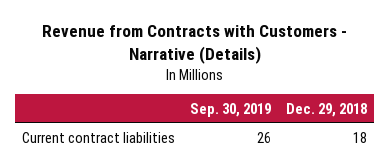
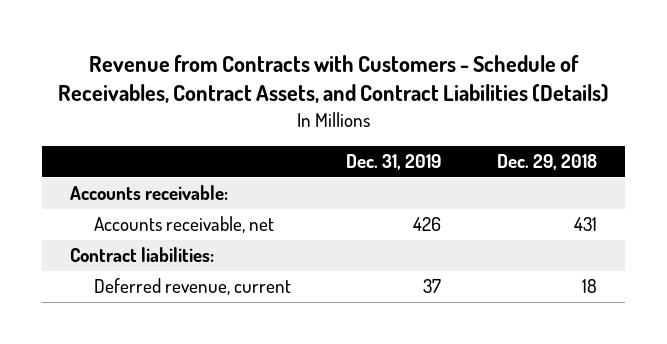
[41,25,347,65] Revenue from Contracts with Customers - Narrative (Details) -> [57,54,609,105] Revenue from Contracts with Customers - Schedule of Receivables, Contract Assets, and Contract Liabilities (Details)
[190,102,272,117] Sep. 30, 2019 -> none
none -> [346,154,442,171] Dec. 31, 2019
none -> [70,185,229,201] Accounts receivable:
none -> [93,216,274,234] Accounts receivable, net
none -> [70,247,215,263] Contract liabilities:
[22,132,176,144] Current contract liabilities -> [93,278,291,296] Deferred revenue, current

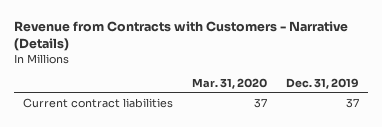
[57,54,609,105] Revenue from Contracts with Customers - Schedule of Receivables, Contract Assets, and Contract Liabilities (Details) -> [13,21,348,52] Revenue from Contracts with Customers - Narrative (Details)
[497,154,598,171] Dec. 29, 2018 -> none
none -> [192,78,268,90] Mar. 31, 2020
[70,185,229,201] Accounts receivable: -> none
[93,216,274,234] Accounts receivable, net -> none
[70,247,215,263] Contract liabilities: -> none
[93,278,291,296] Deferred revenue, current -> [23,98,174,109] Current contract liabilities

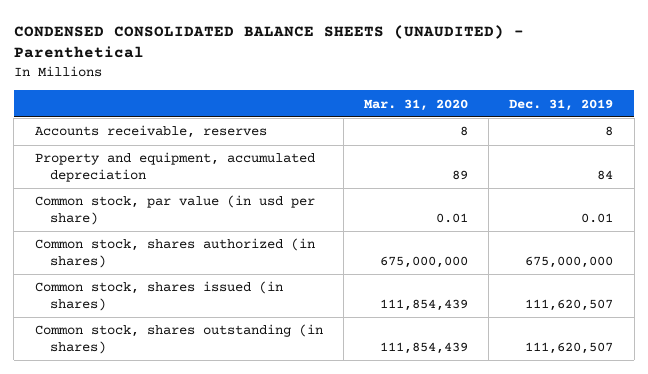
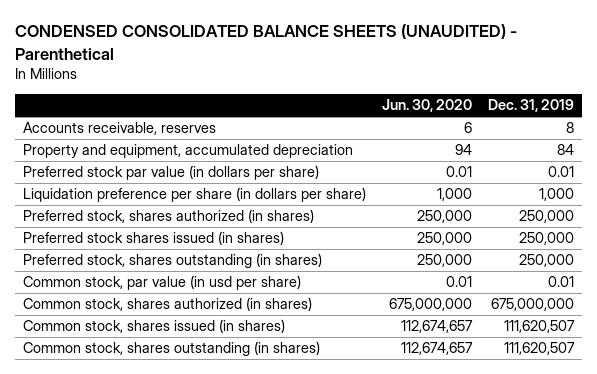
[364,98,469,111] Mar. 31, 2020 -> none
none -> [381,99,472,113] Jun. 30, 2020
none -> [22,165,319,181] Preferred stock par value (in dollars per share)
none -> [22,187,366,203] Liquidation preference per share (in dollars per share)
none -> [22,209,314,224] Preferred stock, shares authorized (in shares)
none -> [22,231,284,246] Preferred stock shares issued (in shares)
none -> [22,253,322,269] Preferred stock, shares outstanding (in shares)

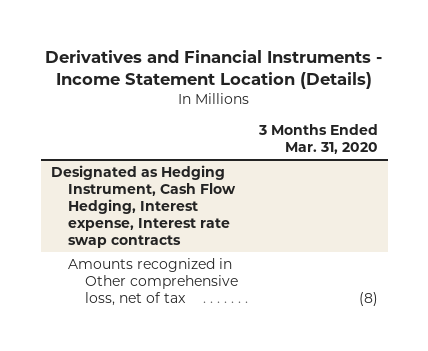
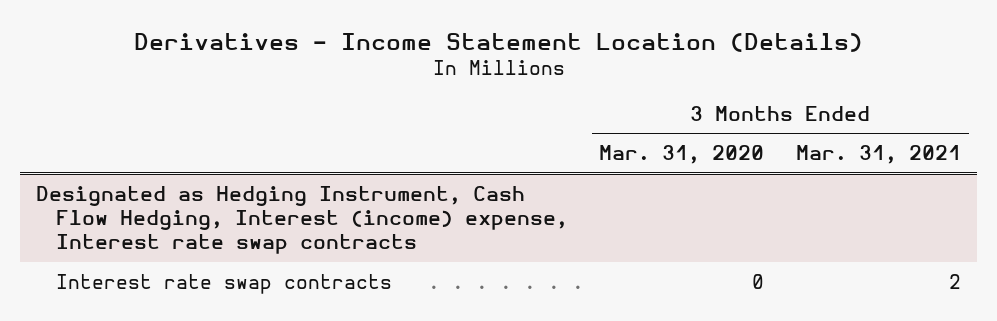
[45,49,383,89] Derivatives and Financial Instruments - Income Statement Location (Details) -> [133,32,863,52] Derivatives - Income Statement Location (Details)
none -> [795,145,961,165] Mar. 31, 2021
[67,257,239,306] Amounts recognized in Other comprehensive loss, net of tax -> none
[50,164,236,249] Designated as Hedging Instrument, Cash Flow Hedging, Interest expense, Interest rate swap contracts -> [36,185,568,255] Designated as Hedging Instrument, Cash Flow Hedging, Interest (income) expense, Interest rate swap contracts
none -> [55,273,392,294] Interest rate swap contracts

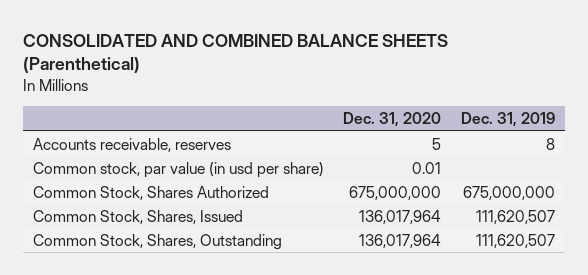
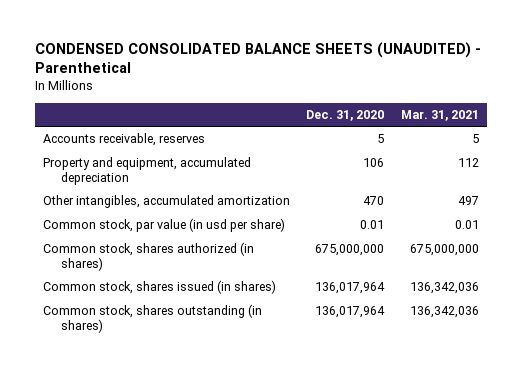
[22,33,448,74] CONSOLIDATED AND COMBINED BALANCE SHEETS (Parenthetical) -> [34,42,481,74] CONDENSED CONSOLIDATED BALANCE SHEETS (UNAUDITED) - Parenthetical
[461,112,556,128] Dec. 31, 2019 -> none
none -> [400,110,479,122] Mar. 31, 2021
none -> [42,157,251,185] Property and equipment, accumulated depreciation
none -> [42,195,290,209] Other intangibles, accumulated amortization
[32,185,269,200] Common Stock, Shares Authorized -> [42,242,254,271] Common stock, shares authorized (in shares)
[32,209,243,224] Common Stock, Shares, Issued -> [42,280,276,295] Common stock, shares issued (in shares)
[32,233,282,250] Common Stock, Shares, Outstanding -> [42,304,262,333] Common stock, shares outstanding (in shares)

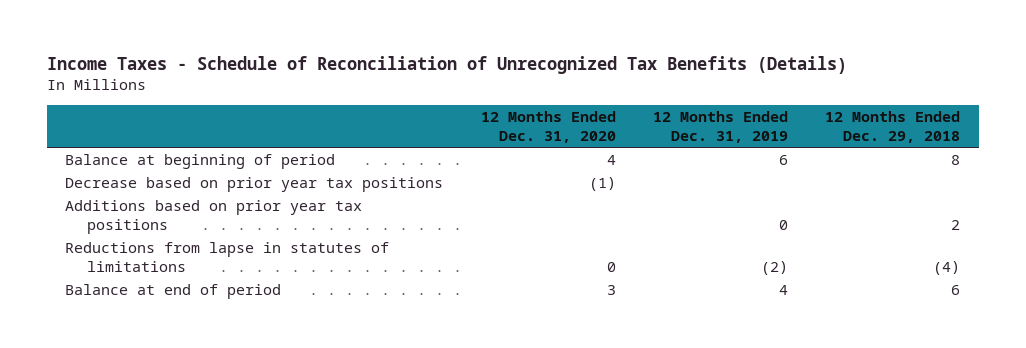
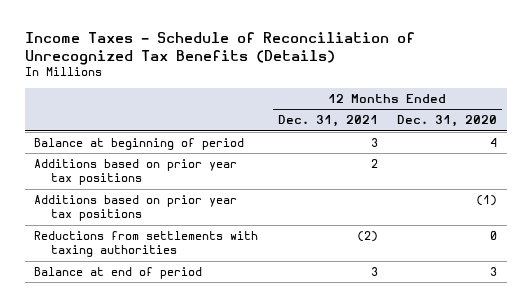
[652,110,788,144] 12 Months Ended Dec. 31, 2019 -> none
[825,110,961,144] 12 Months Ended Dec. 29, 2018 -> none
none -> [277,115,378,128] Dec. 31, 2021
[65,176,444,192] Decrease based on prior year tax positions -> none
[65,241,390,273] Reductions from lapse in statutes of limitations -> none
none -> [34,195,238,222] Additions based on prior year tax positions
none -> [34,231,259,258] Reductions from settlements with taxing authorities

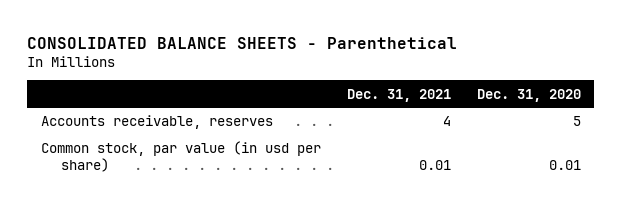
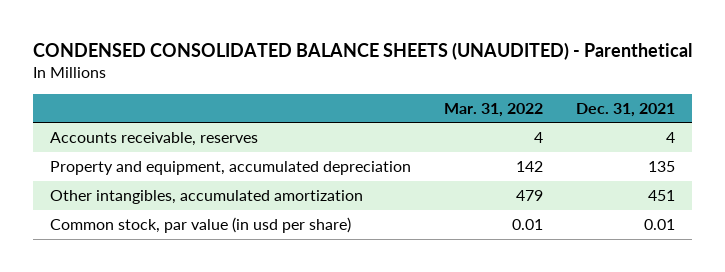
[27,36,458,49] CONSOLIDATED BALANCE SHEETS - Parenthetical -> [33,42,693,61] CONDENSED CONSOLIDATED BALANCE SHEETS (UNAUDITED) - Parenthetical
[477,88,582,102] Dec. 31, 2020 -> none
none -> [444,102,544,117] Mar. 31, 2022
none -> [49,160,411,175] Property and equipment, accumulated depreciation
none -> [49,189,363,204] Other intangibles, accumulated amortization

